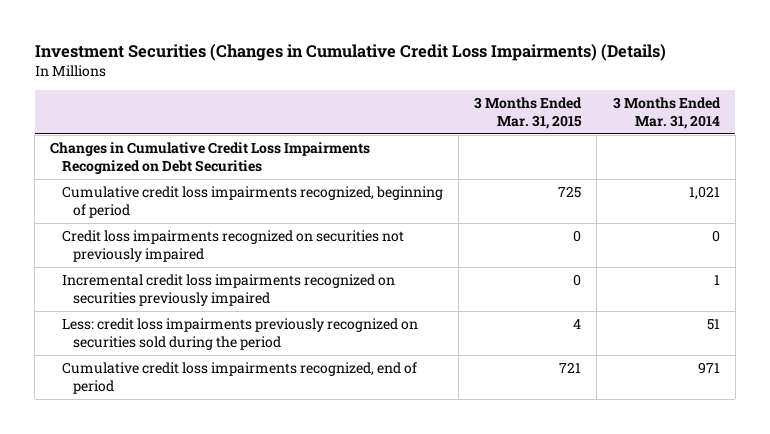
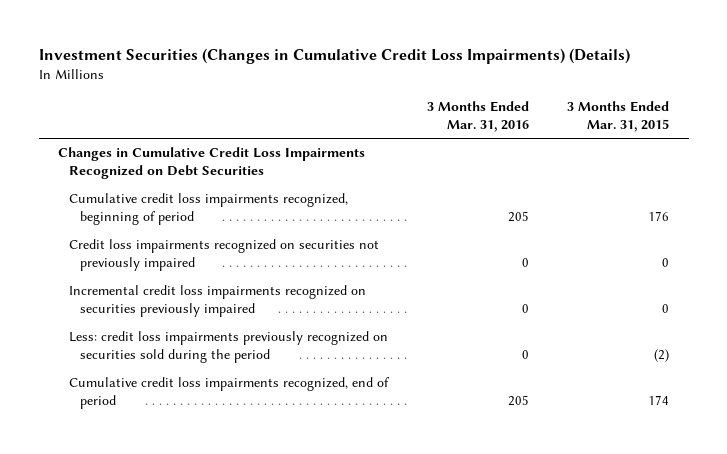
[612,97,721,129] 3 Months Ended Mar. 31, 2014 -> none
none -> [426,101,529,132] 3 Months Ended Mar. 31, 2016
[558,186,582,199] 725 -> [648,211,670,222] 176
[573,319,582,330] 4 -> [654,349,670,363] (2)
[559,362,582,374] 721 -> [648,395,670,406] 174

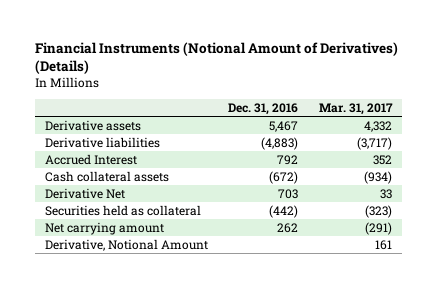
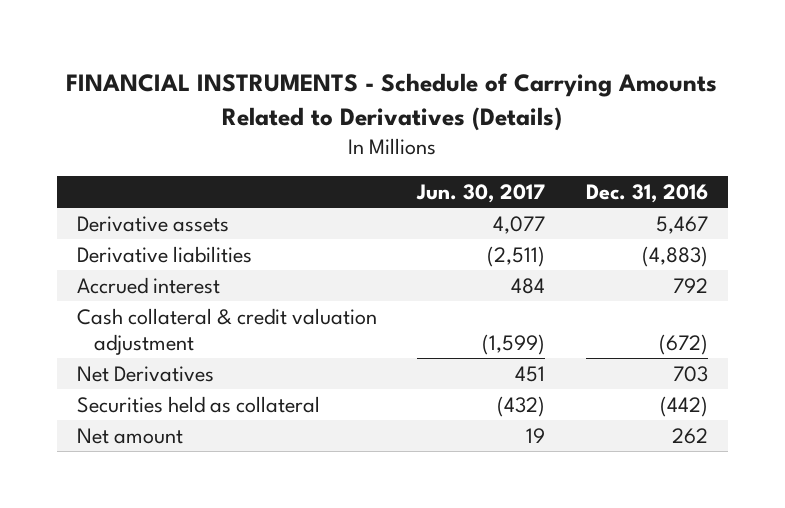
[34,42,398,75] Financial Instruments (Notional Amount of Derivatives) (Details) -> [66,72,718,131] FINANCIAL INSTRUMENTS - Schedule of Carrying Amounts Related to Derivatives (Details)
[318,102,393,115] Mar. 31, 2017 -> none
none -> [416,183,546,203] Jun. 30, 2017
[44,153,137,165] Accrued Interest -> [77,276,221,294] Accrued interest
[44,170,169,182] Cash collateral assets -> [77,307,378,355] Cash collateral & credit valuation adjustment
[44,187,125,199] Derivative Net -> [77,365,215,382] Net Derivatives
[44,238,208,251] Derivative, Notional Amount -> none
[44,221,164,235] Net carrying amount -> [77,427,184,444] Net amount

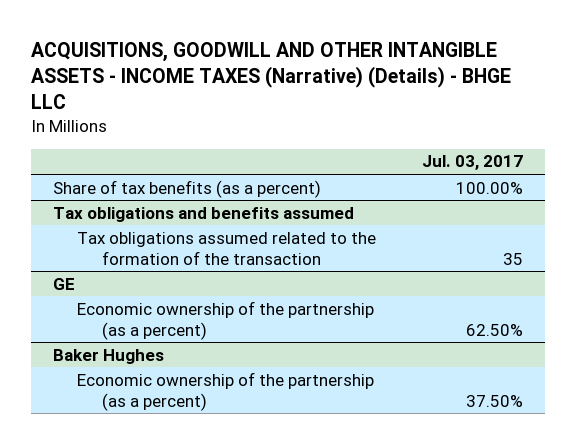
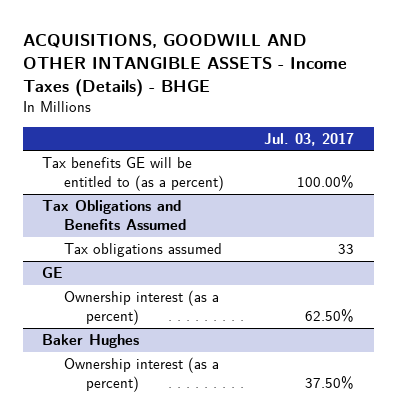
[30,41,511,110] ACQUISITIONS, GOODWILL AND OTHER INTANGIBLE ASSETS - INCOME TAXES (Narrative) (Details) - BHGE LLC -> [22,33,347,97] ACQUISITIONS, GOODWILL AND OTHER INTANGIBLE ASSETS - Income Taxes (Details) - BHGE
[53,179,322,198] Share of tax benefits (as a percent) -> [42,157,225,191] Tax benefits GE will be entitled to (as a percent)
[53,206,355,222] Tax obligations and benefits assumed -> [42,200,187,230] Tax Obligations and Benefits Assumed
[77,231,377,265] Tax obligations assumed related to the formation of the transaction -> [64,243,223,258] Tax obligations assumed
[502,252,523,265] 35 -> [338,244,355,255] 33
[77,300,375,340] Economic ownership of the partnership (as a percent) -> [64,290,220,325] Ownership interest (as a percent)
[77,371,375,411] Economic ownership of the partnership (as a percent) -> [64,357,220,392] Ownership interest (as a percent)

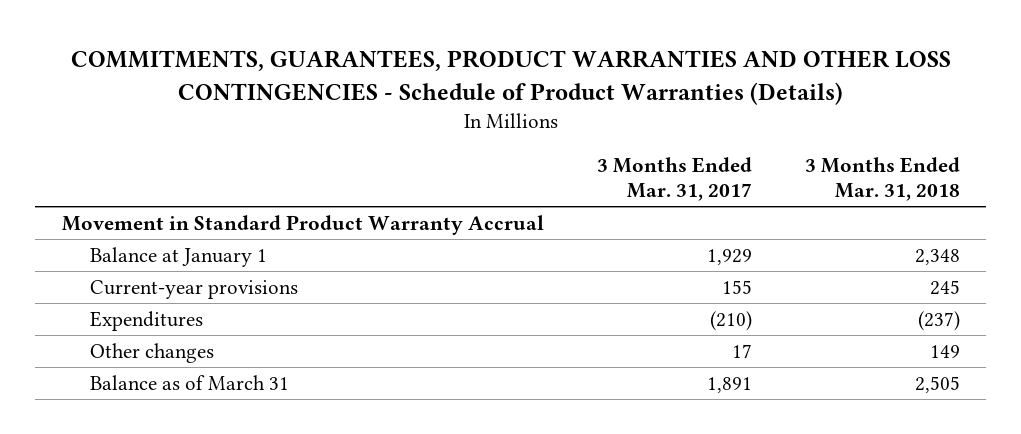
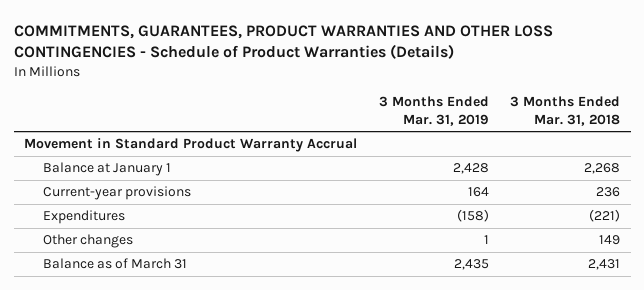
[596,156,752,201] 3 Months Ended Mar. 31, 2017 -> none
none -> [378,96,489,126] 3 Months Ended Mar. 31, 2019
[914,248,960,265] 2,348 -> [583,163,620,175] 2,268
[929,279,960,295] 245 -> [595,187,620,198] 236
[917,310,960,331] (237) -> [588,209,620,223] (221)
[914,375,960,393] 2,505 -> [587,259,620,271] 2,431

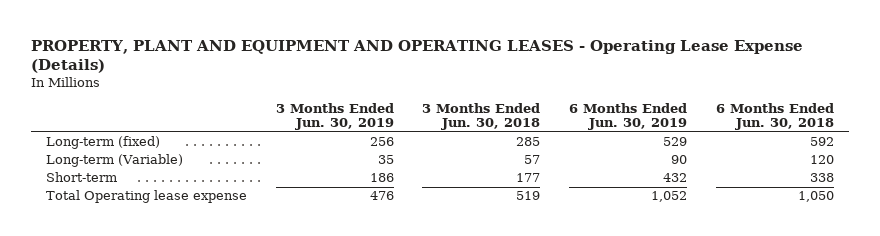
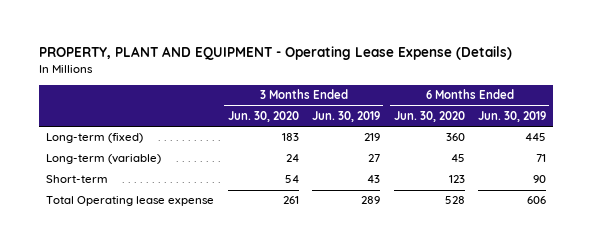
[31,39,804,73] PROPERTY, PLANT AND EQUIPMENT AND OPERATING LEASES - Operating Lease Expense (Details) -> [39,46,513,61] PROPERTY, PLANT AND EQUIPMENT - Operating Lease Expense (Details)
[422,102,541,131] 3 Months Ended Jun. 30, 2018 -> none
[716,102,835,131] 6 Months Ended Jun. 30, 2018 -> none
none -> [227,110,299,122] Jun. 30, 2020
none -> [393,110,465,122] Jun. 30, 2020
[369,137,394,147] 256 -> [364,133,381,142] 219
[663,137,688,147] 529 -> [525,133,547,142] 445
[45,154,183,168] Long-term (Variable) -> [46,154,162,165] Long-term (variable)
[377,155,394,165] 35 -> [368,154,381,163] 27
[671,155,688,165] 90 -> [536,154,547,163] 71
[369,173,394,183] 186 -> [367,175,381,184] 43
[663,173,688,183] 432 -> [533,175,547,184] 90
[369,191,394,201] 476 -> [361,196,381,205] 289
[651,191,688,203] 1,052 -> [527,196,547,205] 606

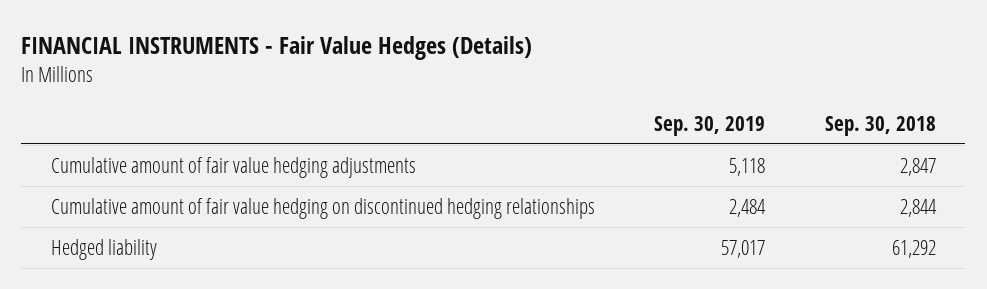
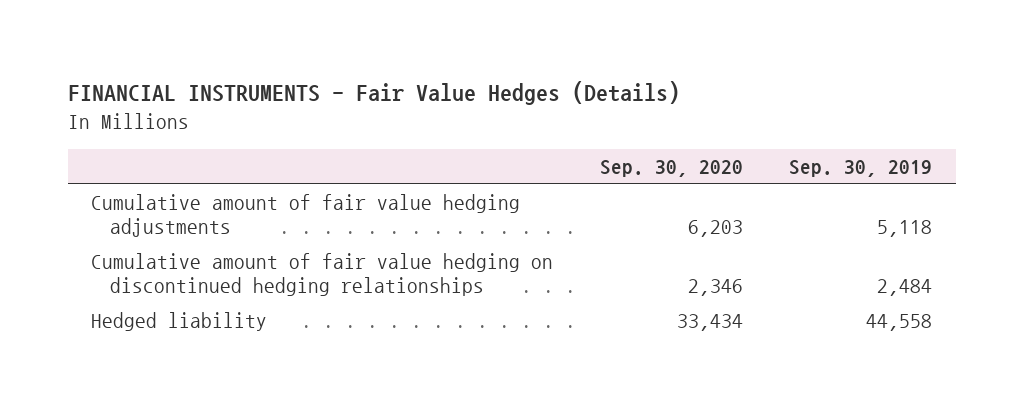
[824,115,936,136] Sep. 30, 2018 -> none
none -> [599,159,743,177] Sep. 30, 2020
[721,239,766,258] 57,017 -> [866,313,933,331] 44,558

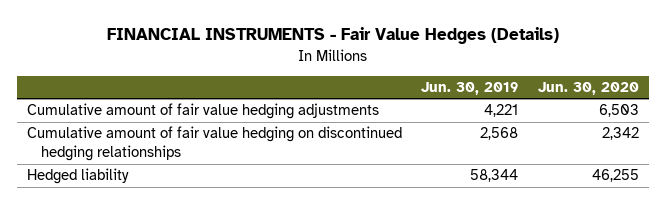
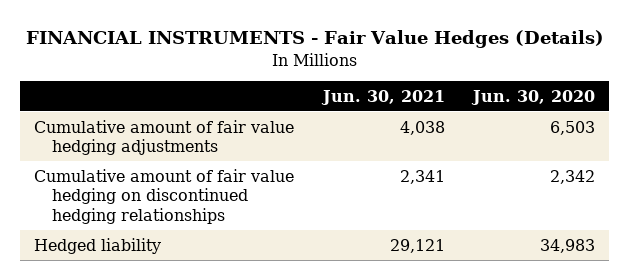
[421,82,519,96] Jun. 30, 2019 -> none
none -> [320,89,445,105] Jun. 30, 2021
[591,169,639,183] 46,255 -> [540,238,596,253] 34,983

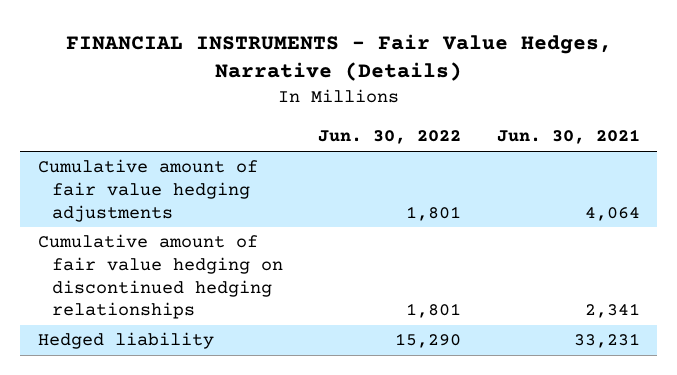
[25,30,604,49] FINANCIAL INSTRUMENTS - Fair Value Hedges (Details) -> [65,33,612,82] FINANCIAL INSTRUMENTS - Fair Value Hedges, Narrative (Details)
[471,89,596,105] Jun. 30, 2020 -> none
none -> [318,130,462,145] Jun. 30, 2022
[399,120,445,135] 4,038 -> [584,206,640,221] 4,064
[389,238,445,253] 29,121 -> [573,333,640,349] 33,231

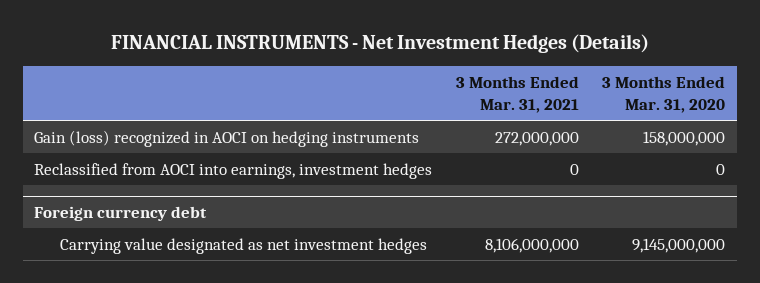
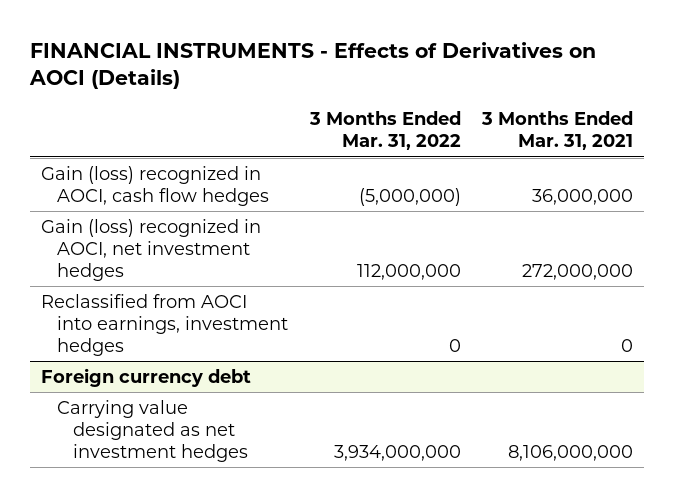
[110,34,649,54] FINANCIAL INSTRUMENTS - Net Investment Hedges (Details) -> [29,41,597,90] FINANCIAL INSTRUMENTS - Effects of Derivatives on AOCI (Details)
[602,76,726,114] 3 Months Ended Mar. 31, 2020 -> none
none -> [308,111,461,151] 3 Months Ended Mar. 31, 2022
none -> [40,165,269,206] Gain (loss) recognized in AOCI, cash flow hedges
[34,129,420,147] Gain (loss) recognized in AOCI on hedging instruments -> [40,218,261,281] Gain (loss) recognized in AOCI, net investment hedges

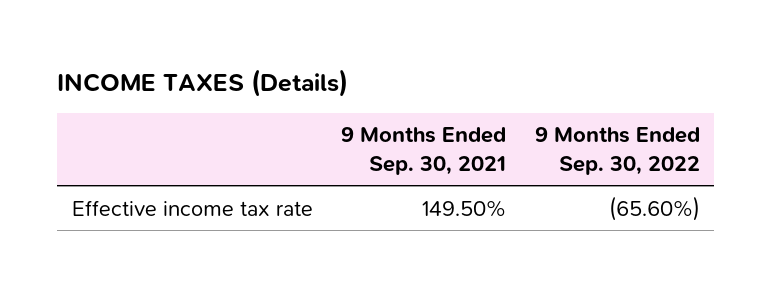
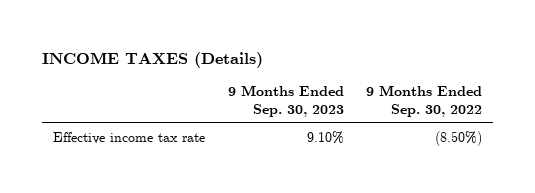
[341,127,507,175] 9 Months Ended Sep. 30, 2021 -> none
none -> [227,85,344,118] 9 Months Ended Sep. 30, 2023
[608,195,700,221] (65.60%) -> [434,131,482,147] (8.50%)

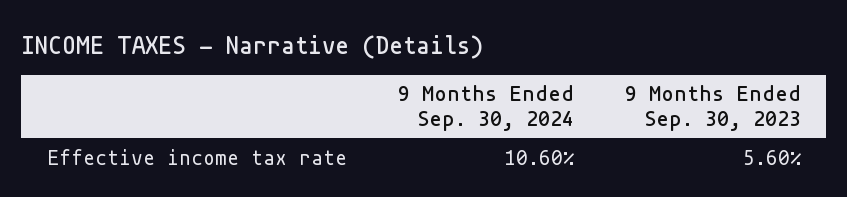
[42,51,264,68] INCOME TAXES (Details) -> [21,34,484,59] INCOME TAXES - Narrative (Details)
[365,85,482,118] 9 Months Ended Sep. 30, 2022 -> none
none -> [397,84,574,132] 9 Months Ended Sep. 30, 2024
[306,131,344,145] 9.10% -> [742,149,802,165] 5.60%

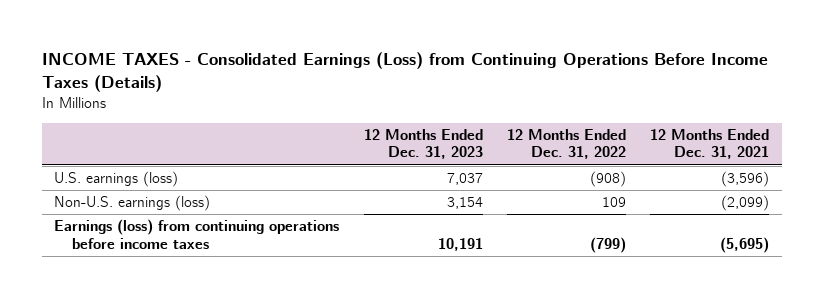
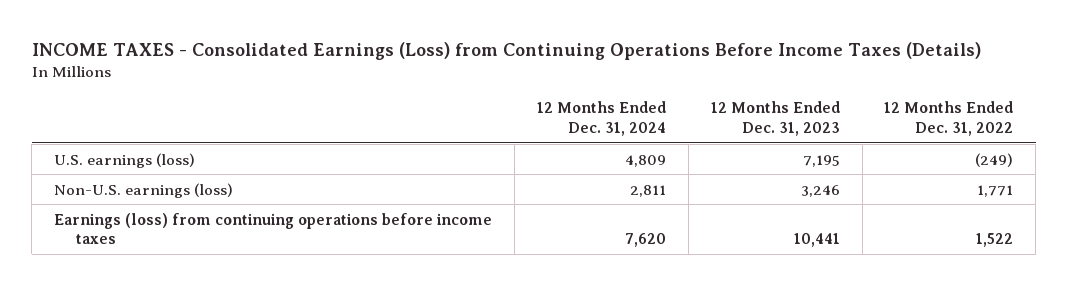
[650,128,770,160] 12 Months Ended Dec. 31, 2021 -> none
none -> [536,101,666,137] 12 Months Ended Dec. 31, 2024
[446,173,483,186] 7,037 -> [802,154,840,167] 7,195
[590,171,627,188] (908) -> [975,152,1014,167] (249)
[446,197,483,210] 3,154 -> [800,184,840,197] 3,246
[602,197,627,208] 109 -> [977,184,1014,197] 1,771
[437,237,483,251] 10,191 -> [793,233,840,248] 10,441
[590,236,627,253] (799) -> [976,233,1014,248] 1,522

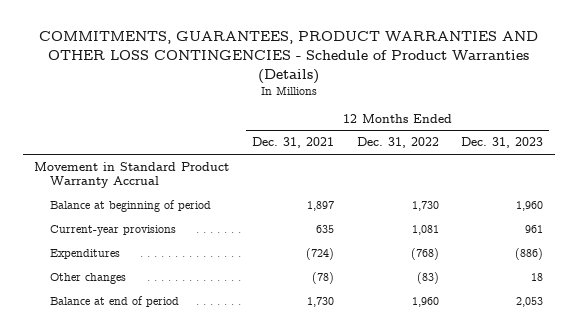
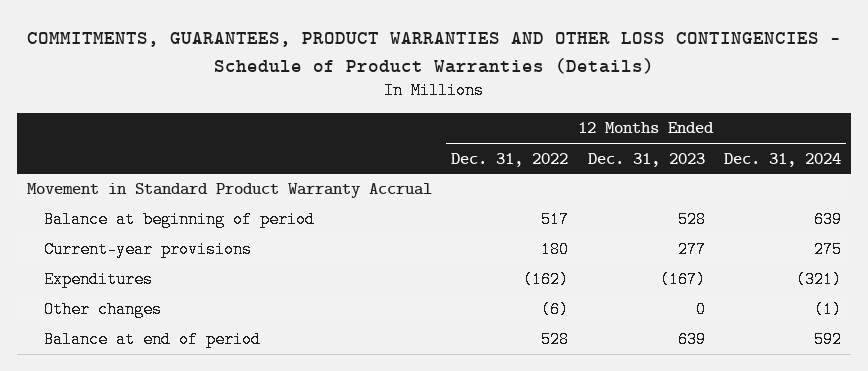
[251,137,334,149] Dec. 31, 2021 -> none
none -> [724,152,842,167] Dec. 31, 2024
[411,200,439,211] 1,730 -> [541,211,570,229] 517
[516,200,544,211] 1,960 -> [677,211,706,229] 528
[411,224,439,235] 1,081 -> [541,241,570,259] 180
[525,224,544,233] 961 -> [677,241,706,259] 277
[410,247,439,260] (768) -> [523,271,570,289] (162)
[515,247,544,260] (886) -> [659,271,706,289] (167)
[416,271,439,284] (83) -> [541,301,570,319] (6)
[531,272,544,281] 18 -> [695,301,706,319] 0
[411,296,439,307] 1,960 -> [541,331,570,349] 528
[516,296,544,307] 2,053 -> [677,331,706,349] 639

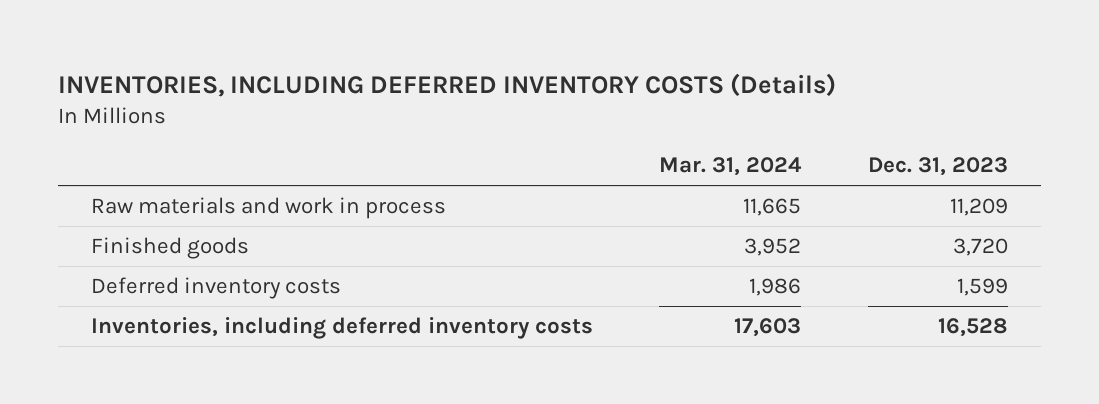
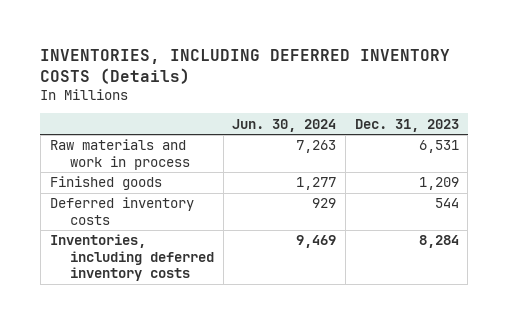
[659,157,803,177] Mar. 31, 2024 -> none
none -> [232,118,337,132] Jun. 30, 2024
[949,197,1008,216] 11,209 -> [418,140,459,154] 6,531
[952,237,1008,256] 3,720 -> [418,177,459,191] 1,209
[956,277,1008,296] 1,599 -> [434,198,459,209] 544
[937,317,1008,337] 16,528 -> [418,235,459,249] 8,284

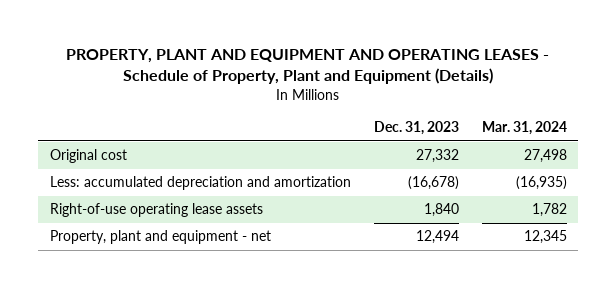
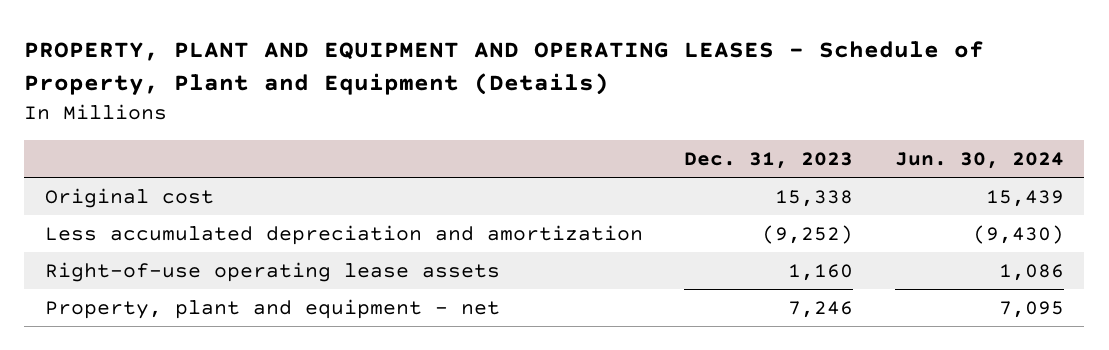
[481,121,567,136] Mar. 31, 2024 -> none
none -> [894,152,1064,170] Jun. 30, 2024
[415,149,459,164] 27,332 -> [775,189,854,207] 15,338
[49,176,351,191] Less: accumulated depreciation and amortization -> [44,224,643,245] Less accumulated depreciation and amortization
[407,176,459,191] (16,678) -> [762,224,854,244] (9,252)
[423,203,459,218] 1,840 -> [788,263,854,281] 1,160
[415,230,459,245] 12,494 -> [788,300,854,318] 7,246

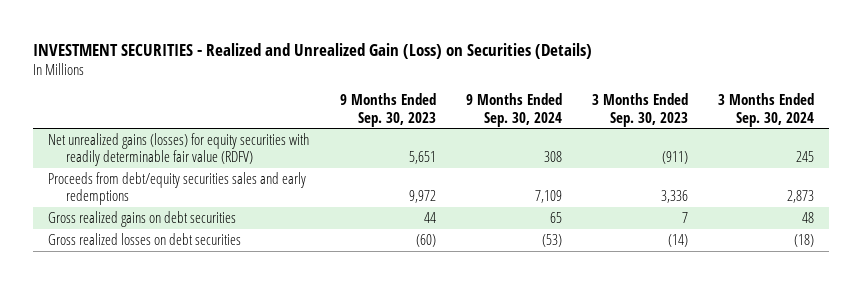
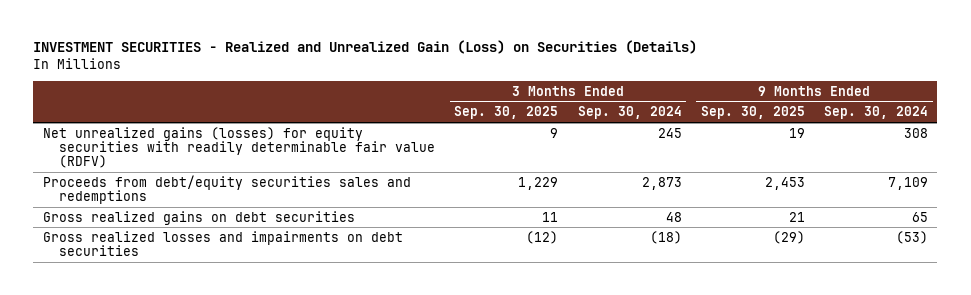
[339,93,436,127] 9 Months Ended Sep. 30, 2023 -> none
[592,93,689,127] 3 Months Ended Sep. 30, 2023 -> none
none -> [454,106,559,120] Sep. 30, 2025
none -> [700,106,805,120] Sep. 30, 2025
[48,172,307,206] Proceeds from debt/equity securities sales and early redemptions -> [42,174,411,205] Proceeds from debt/equity securities sales and redemptions
[48,233,242,246] Gross realized losses on debt securities -> [42,230,403,257] Gross realized losses and impairments on debt securities

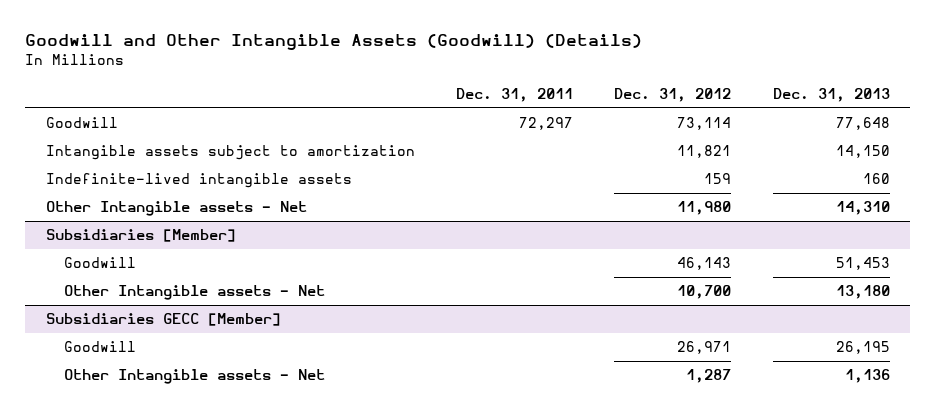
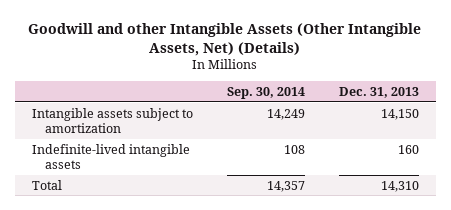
[24,34,642,51] Goodwill and Other Intangible Assets (Goodwill) (Details) -> [28,22,422,56] Goodwill and other Intangible Assets (Other Intangible Assets, Net) (Details)
[455,87,573,102] Dec. 31, 2011 -> none
[614,87,732,102] Dec. 31, 2012 -> none
none -> [226,87,305,100] Sep. 30, 2014
[45,117,118,129] Goodwill -> none
[45,229,236,243] Subsidiaries [Member] -> none
[63,257,136,269] Goodwill -> none
[63,285,325,301] Other Intangible assets - Net -> none
[45,313,281,327] Subsidiaries GECC [Member] -> none
[63,341,136,353] Goodwill -> none
[63,369,325,385] Other Intangible assets - Net -> none
[45,201,307,217] Other Intangible assets - Net -> [31,179,62,190] Total

